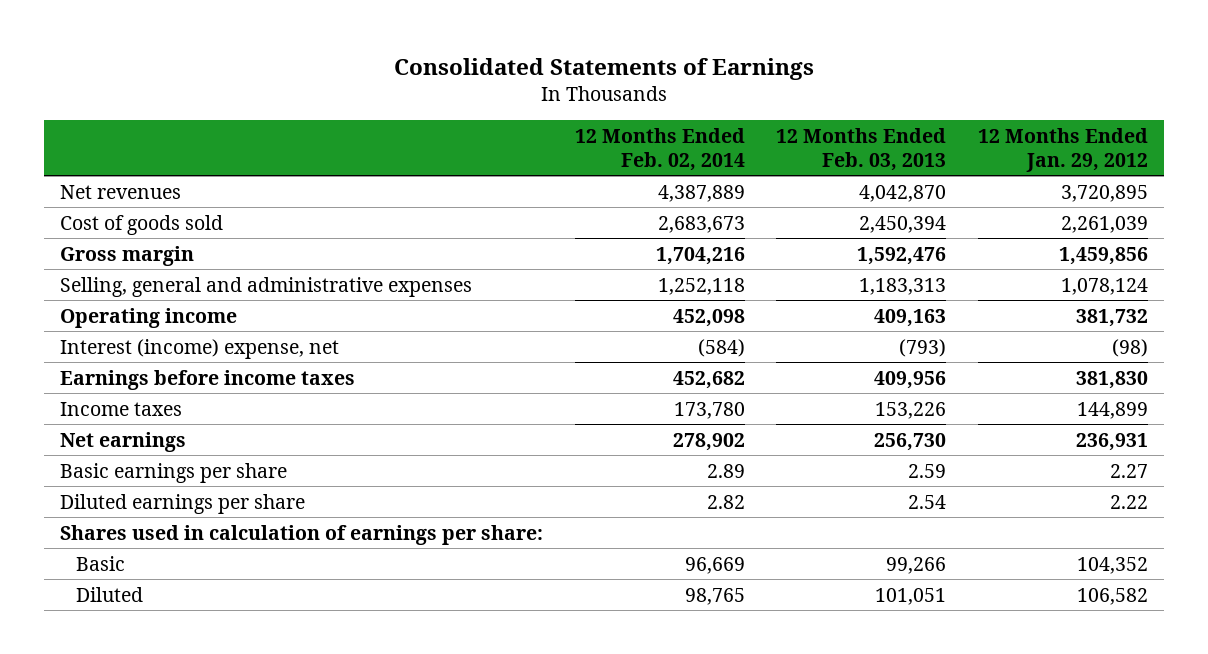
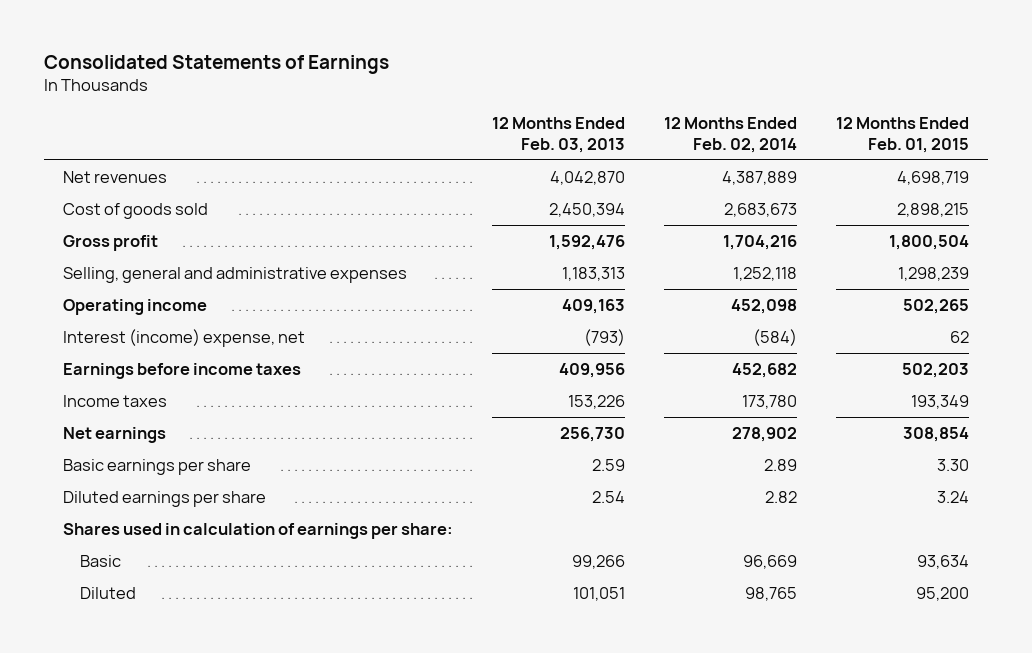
[978,127,1149,172] 12 Months Ended Jan. 29, 2012 -> none
none -> [835,117,969,154] 12 Months Ended Feb. 01, 2015
[60,245,195,266] Gross margin -> [63,234,159,251] Gross profit

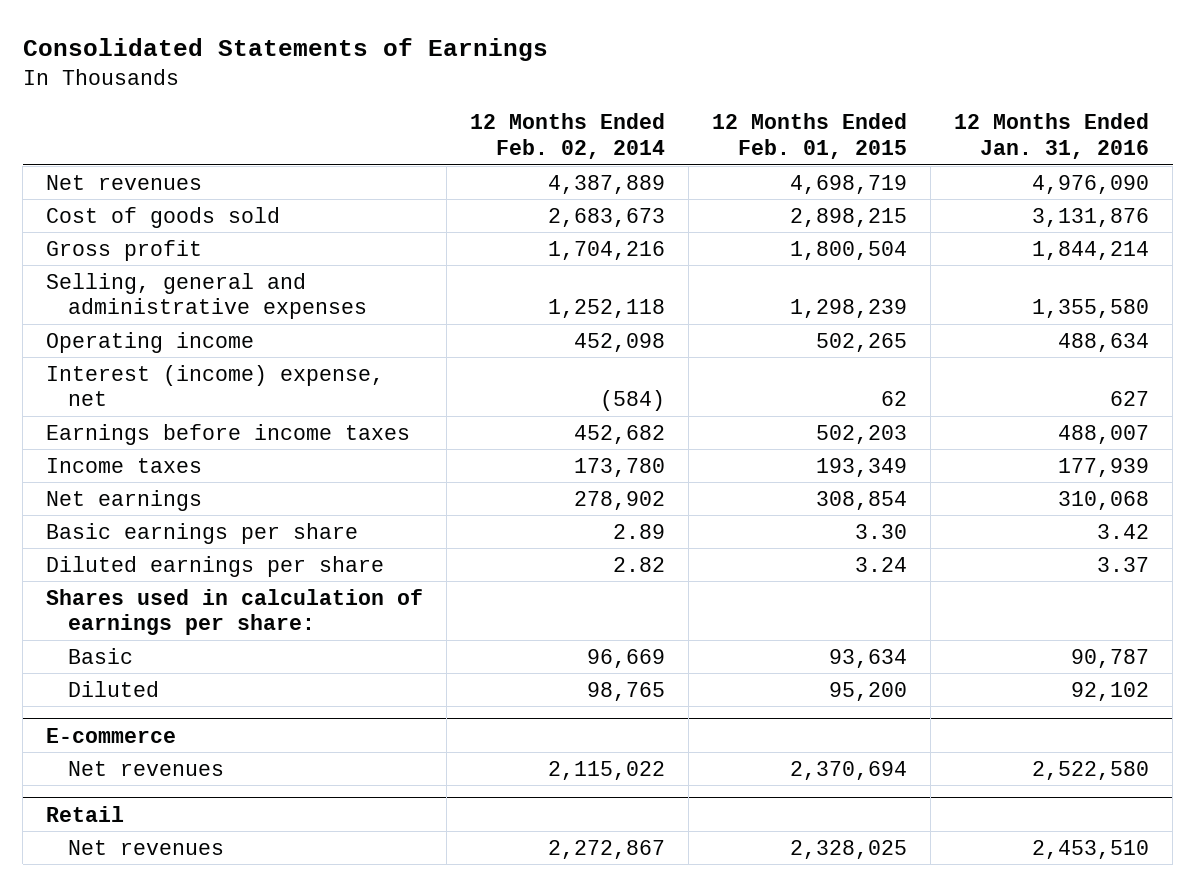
[492,117,626,154] 12 Months Ended Feb. 03, 2013 -> none
none -> [954,113,1150,160] 12 Months Ended Jan. 31, 2016
none -> [46,727,177,743] E-commerce
none -> [68,760,225,776] Net revenues
none -> [46,805,125,822] Retail
none -> [68,839,225,855] Net revenues

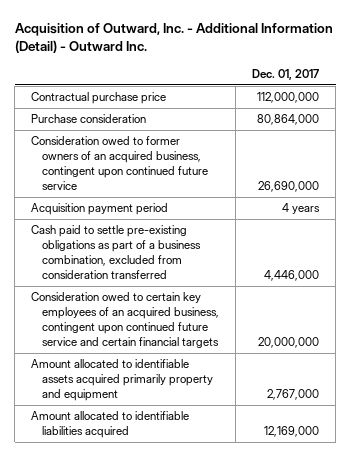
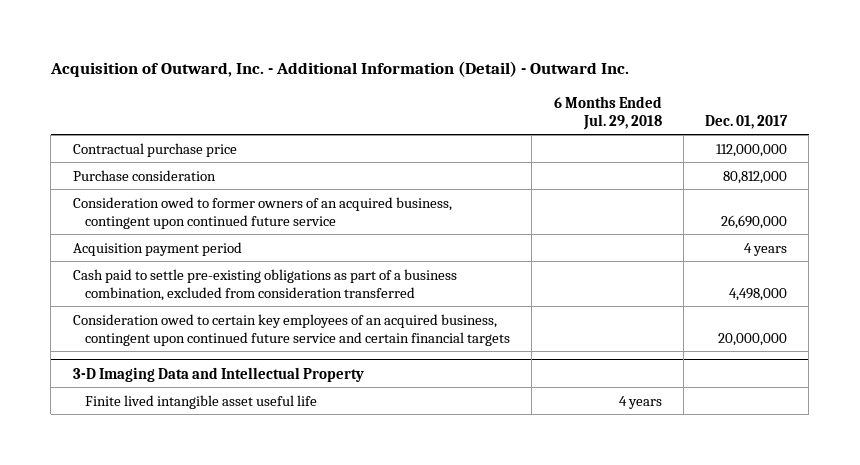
none -> [553,95,662,130] 6 Months Ended Jul. 29, 2018
[257,114,320,126] 80,864,000 -> [723,170,788,184] 80,812,000
[264,269,320,281] 4,446,000 -> [729,287,788,301] 4,498,000
[31,359,214,402] Amount allocated to identifiable assets acquired primarily property and equipment -> none
[31,411,190,439] Amount allocated to identifiable liabilities acquired -> none
none -> [72,366,364,382] 3-D Imaging Data and Intellectual Property
none -> [85,394,318,409] Finite lived intangible asset useful life

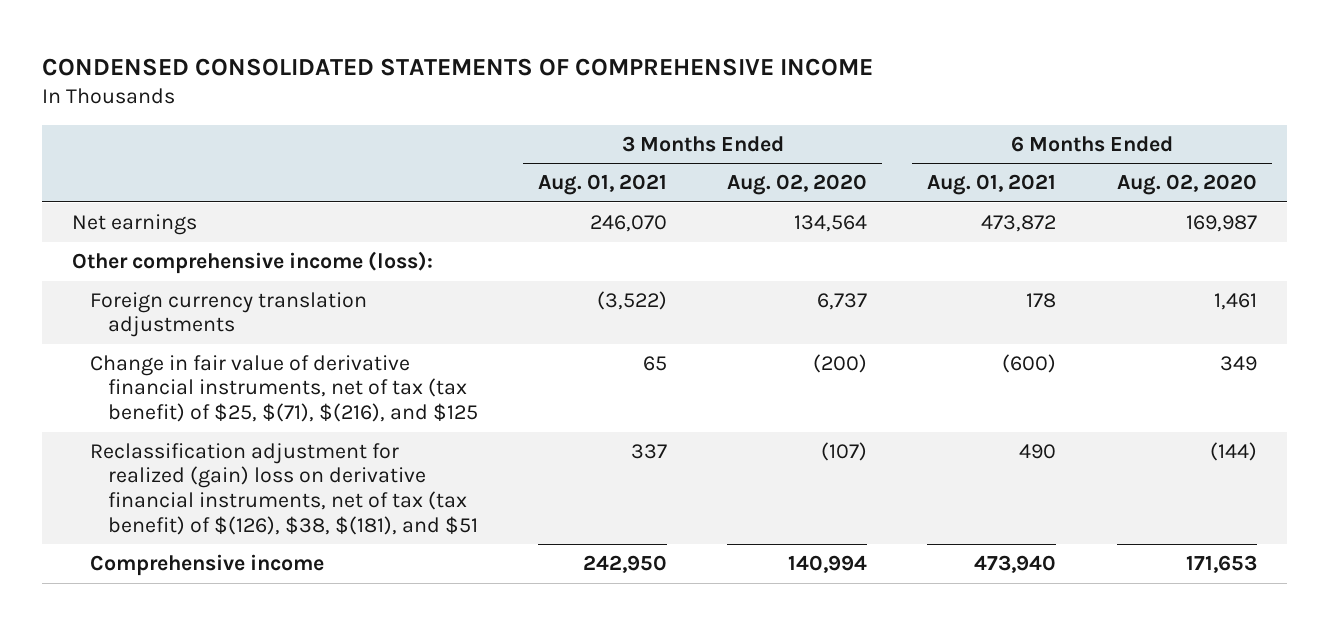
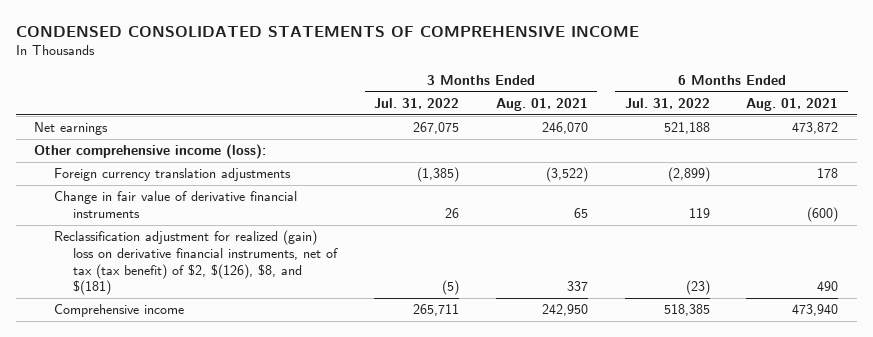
[727,174,868,196] Aug. 02, 2020 -> none
[1116,174,1257,196] Aug. 02, 2020 -> none
none -> [374,97,460,109] Jul. 31, 2022
none -> [624,97,710,109] Jul. 31, 2022
[89,354,478,423] Change in fair value of derivative financial instruments, net of tax (tax benefit) of $25, $(71), $(216), and $125 -> [53,191,297,219] Change in fair value of derivative financial instruments
[89,442,478,535] Reclassification adjustment for realized (gain) loss on derivative financial instruments, net of tax (tax benefit) of $(126), $38, $(181), and $51 -> [53,230,339,296] Reclassification adjustment for realized (gain) loss on derivative financial instruments, net of tax (tax benefit) of $2, $(126), $8, and $(181)

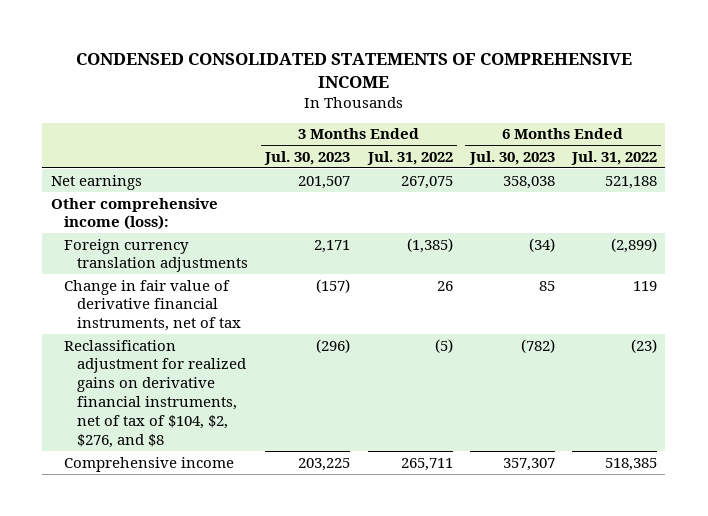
[495,97,588,111] Aug. 01, 2021 -> none
[746,97,839,111] Aug. 01, 2021 -> none
none -> [264,150,351,165] Jul. 30, 2023
none -> [468,150,555,165] Jul. 30, 2023
[53,191,297,219] Change in fair value of derivative financial instruments -> [63,279,242,332] Change in fair value of derivative financial instruments, net of tax
[53,230,339,296] Reclassification adjustment for realized (gain) loss on derivative financial instruments, net of tax (tax benefit) of $2, $(126), $8, and $(181) -> [63,339,247,448] Reclassification adjustment for realized gains on derivative financial instruments, net of tax of $104, $2, $276, and $8

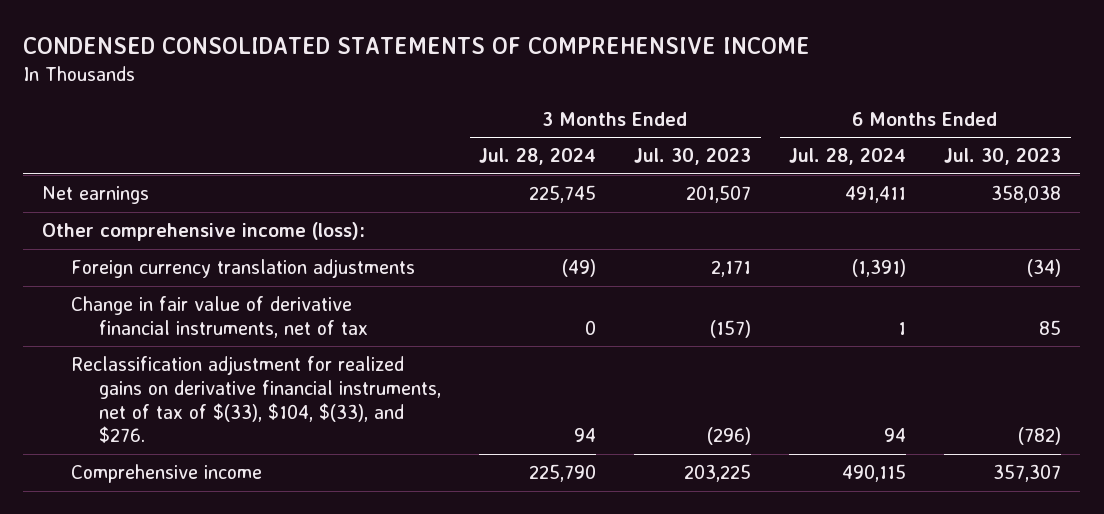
[366,150,453,165] Jul. 31, 2022 -> none
[570,150,657,165] Jul. 31, 2022 -> none
none -> [479,148,597,166] Jul. 28, 2024
none -> [789,148,907,166] Jul. 28, 2024
[63,339,247,448] Reclassification adjustment for realized gains on derivative financial instruments, net of tax of $104, $2, $276, and $8 -> [70,356,442,444] Reclassification adjustment for realized gains on derivative financial instruments, net of tax of $(33), $104, $(33), and $276.

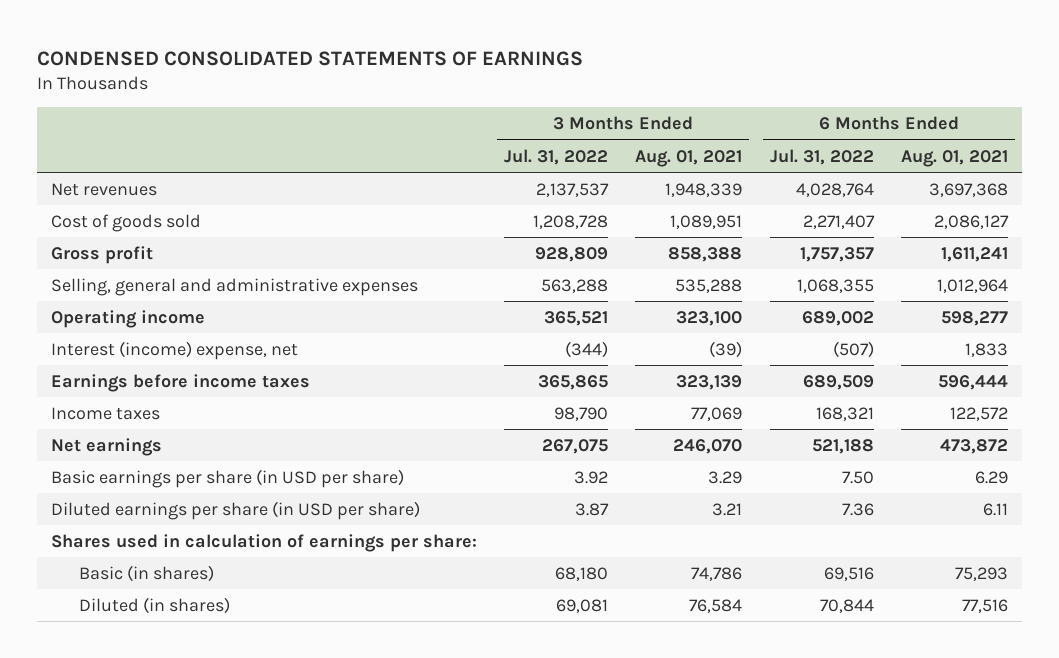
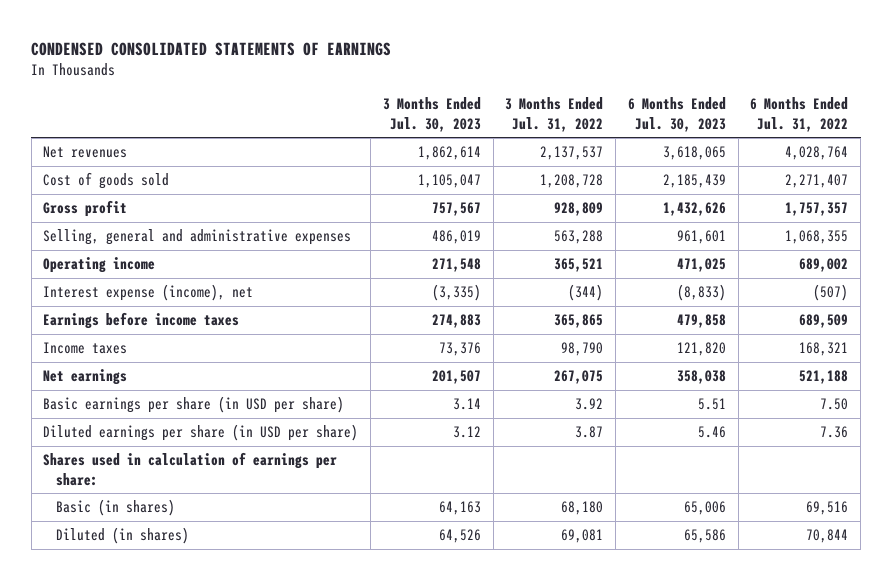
[635,149,743,167] Aug. 01, 2021 -> none
[901,149,1009,167] Aug. 01, 2021 -> none
none -> [382,97,481,132] 3 Months Ended Jul. 30, 2023
none -> [627,97,726,132] 6 Months Ended Jul. 30, 2023
[50,340,298,360] Interest (income) expense, net -> [43,284,254,302] Interest expense (income), net

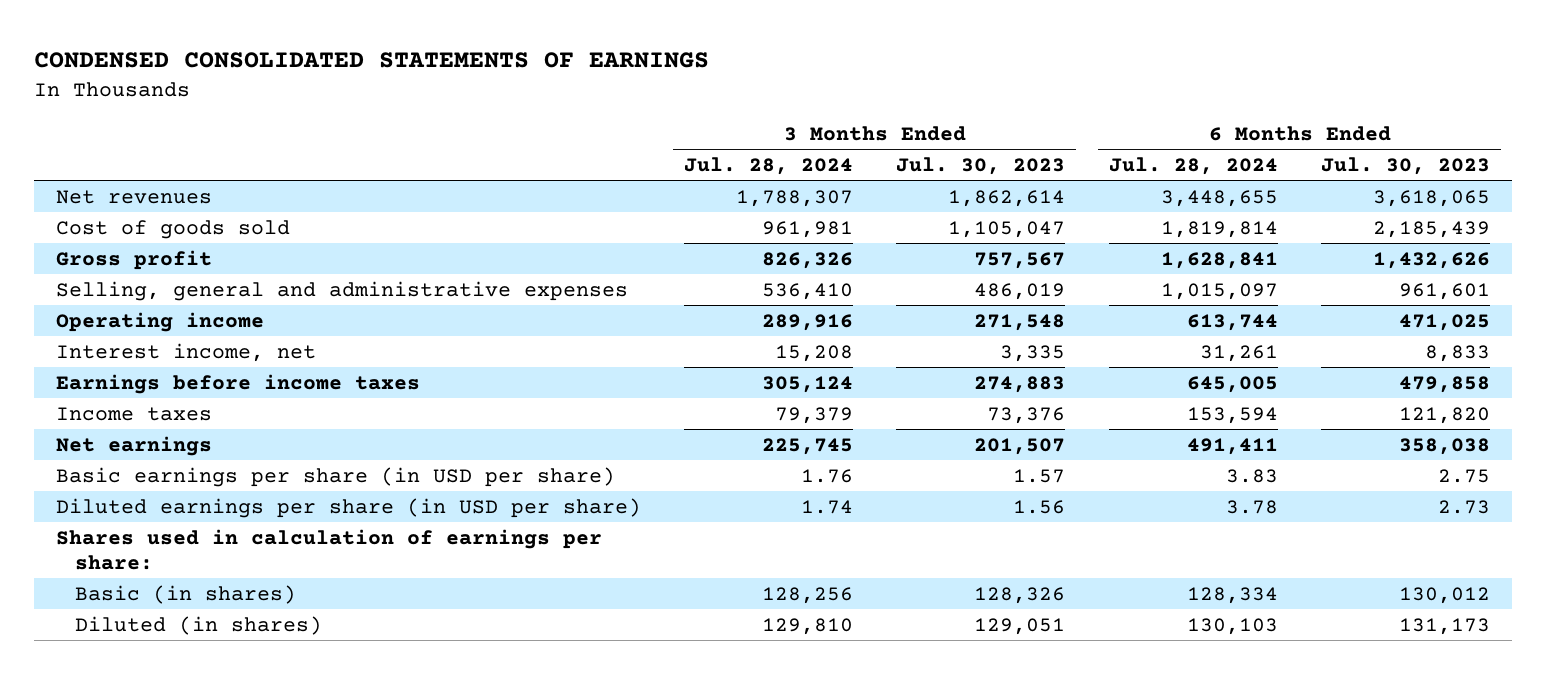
[505,97,604,132] 3 Months Ended Jul. 31, 2022 -> none
[750,97,849,132] 6 Months Ended Jul. 31, 2022 -> none
none -> [683,156,853,175] Jul. 28, 2024
none -> [1108,156,1278,175] Jul. 28, 2024
[43,284,254,302] Interest expense (income), net -> [55,342,316,362] Interest income, net
[431,284,481,302] (3,335) -> [1000,344,1066,362] 3,335
[676,284,726,302] (8,833) -> [1425,344,1491,362] 8,833
[452,398,481,411] 3.14 -> [1013,468,1066,483] 1.57
[697,398,726,411] 5.51 -> [1438,468,1491,483] 2.75
[452,426,481,439] 3.12 -> [1013,499,1066,514] 1.56
[697,426,726,439] 5.46 -> [1438,499,1491,514] 2.73
[438,501,481,516] 64,163 -> [974,586,1066,604] 128,326
[683,501,726,516] 65,006 -> [1399,586,1491,604] 130,012
[438,529,481,544] 64,526 -> [974,617,1066,635] 129,051
[683,529,726,544] 65,586 -> [1399,617,1491,635] 131,173

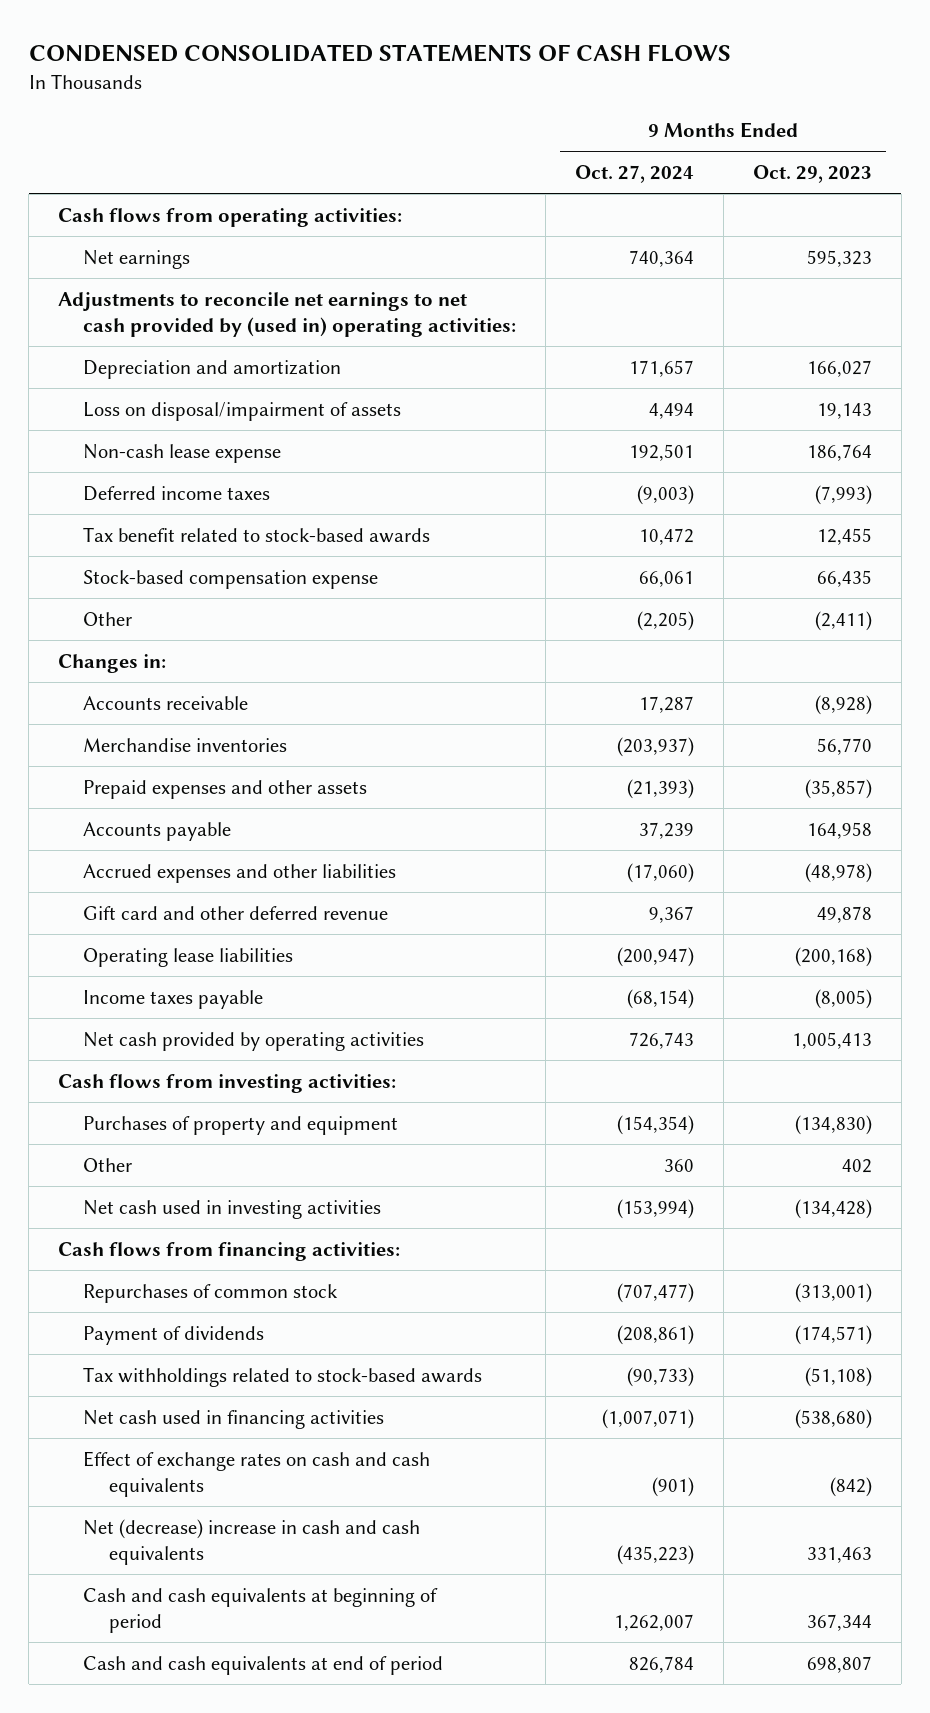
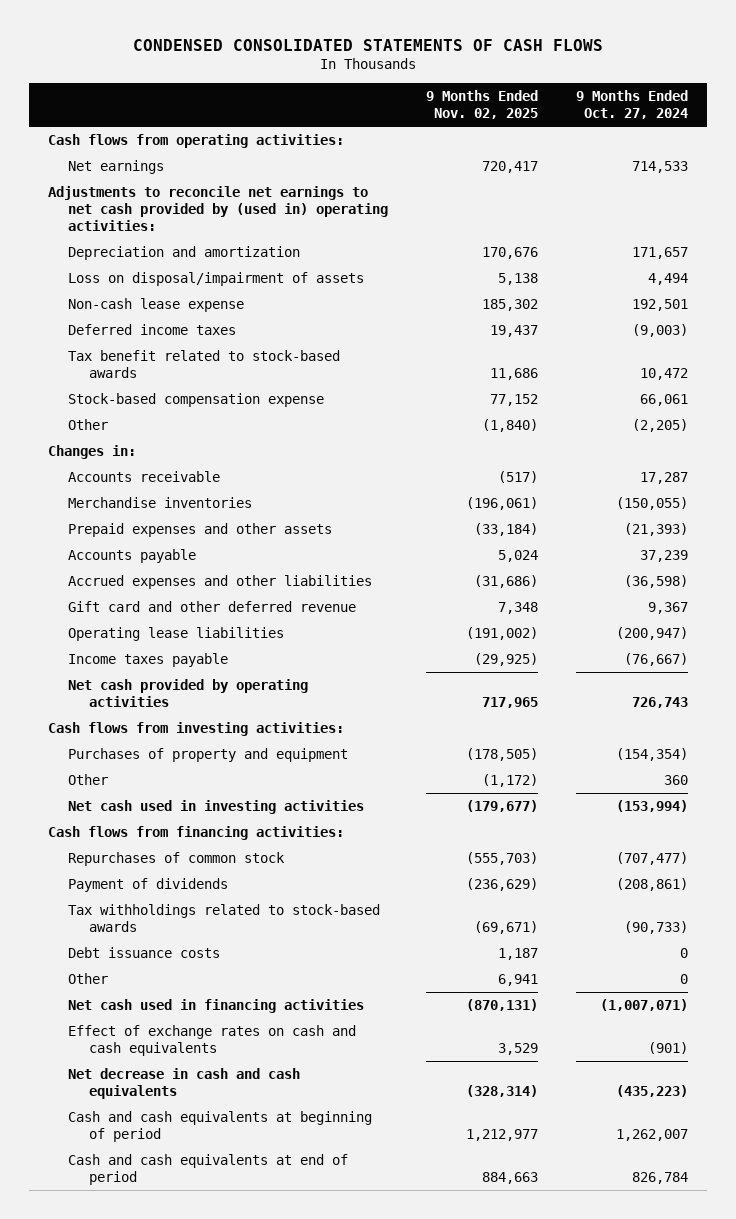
[752,165,872,184] Oct. 29, 2023 -> none
none -> [426,90,539,120] 9 Months Ended Nov. 02, 2025
[629,249,695,267] 740,364 -> [632,161,689,174] 714,533
[617,736,695,757] (203,937) -> [616,497,689,511] (150,055)
[627,862,695,883] (17,060) -> [624,575,689,589] (36,598)
[627,988,695,1009] (68,154) -> [624,653,689,667] (76,667)
none -> [68,947,221,959] Debt issuance costs
none -> [68,973,109,985] Other
[83,1518,421,1565] Net (decrease) increase in cash and cash equivalents -> [68,1068,301,1100] Net decrease in cash and cash equivalents

